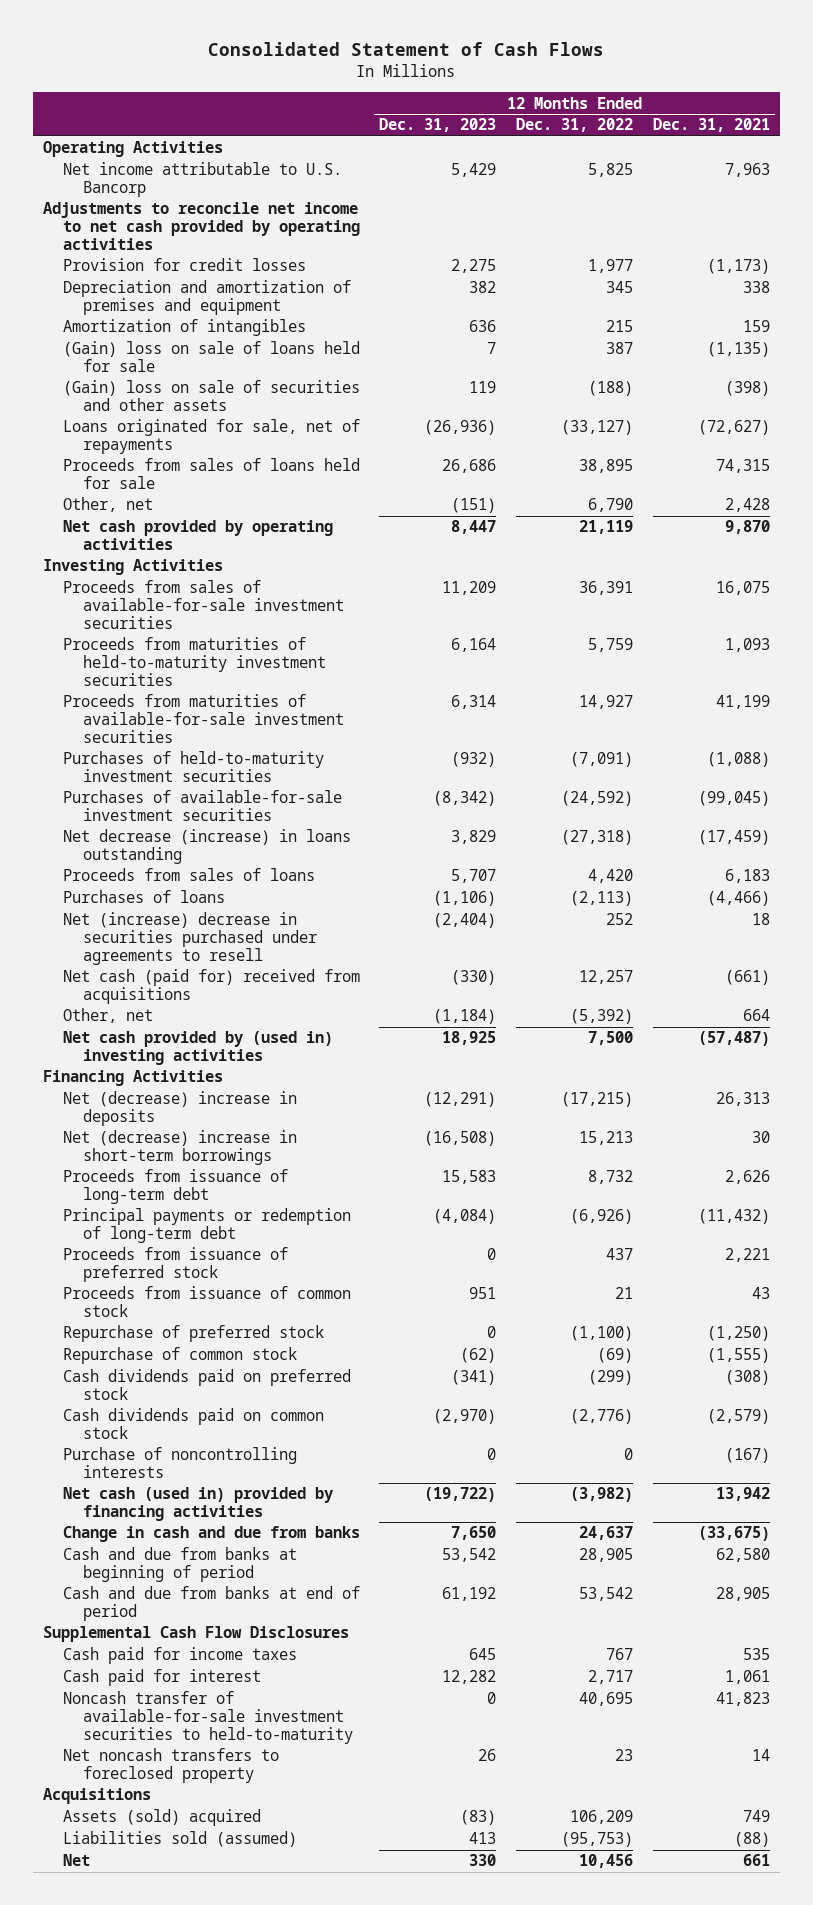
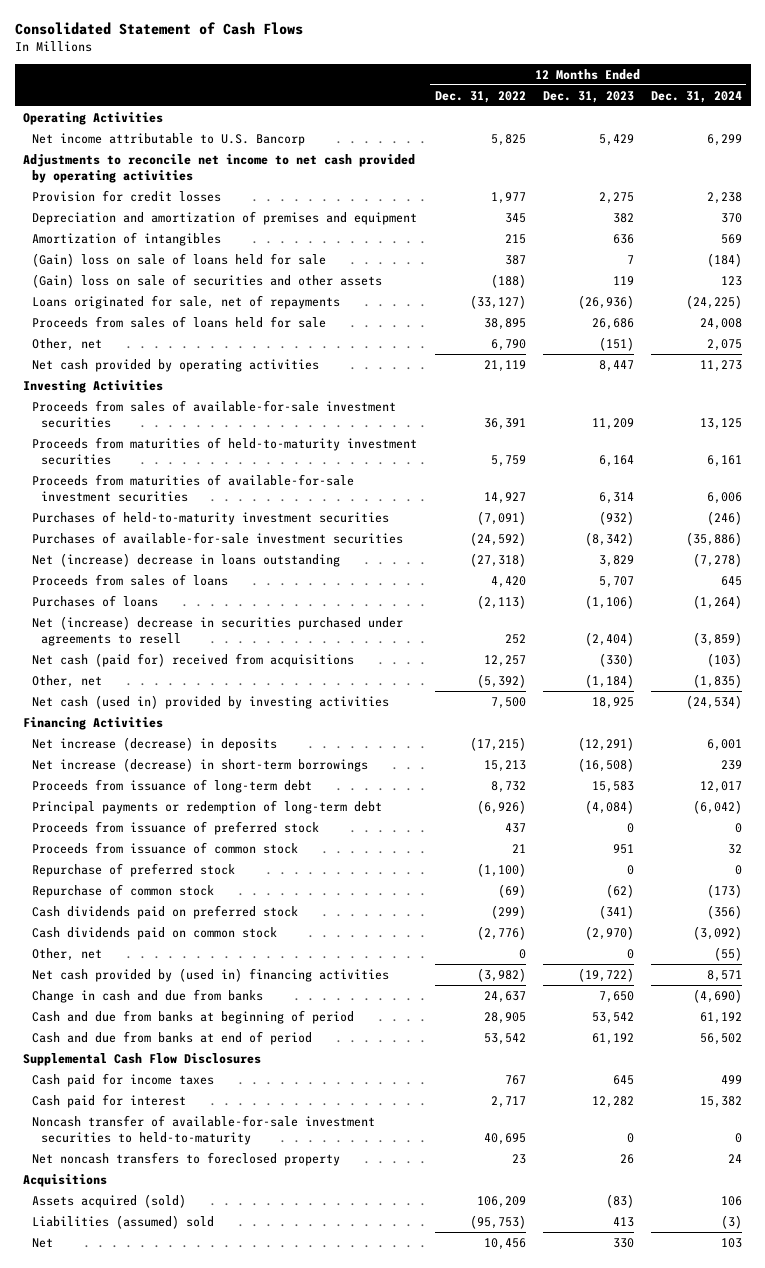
[653,118,771,133] Dec. 31, 2021 -> none
none -> [650,90,742,103] Dec. 31, 2024
[62,829,351,865] Net decrease (increase) in loans outstanding -> [32,552,341,567] Net (increase) decrease in loans outstanding
[62,1031,333,1066] Net cash provided by (used in) investing activities -> [32,694,390,709] Net cash (used in) provided by investing activities
[62,1091,297,1127] Net (decrease) increase in deposits -> [32,736,278,751] Net increase (decrease) in deposits
[62,1130,297,1166] Net (decrease) increase in short-term borrowings -> [32,757,369,772] Net increase (decrease) in short-term borrowings
[62,1447,297,1479] Purchase of noncontrolling interests -> none
none -> [32,947,103,961] Other, net
[62,1487,333,1522] Net cash (used in) provided by financing activities -> [32,967,390,982] Net cash provided by (used in) financing activities
[62,1809,261,1827] Assets (sold) acquired -> [32,1193,187,1208] Assets acquired (sold)
[62,1831,297,1848] Liabilities sold (assumed) -> [32,1214,215,1229] Liabilities (assumed) sold

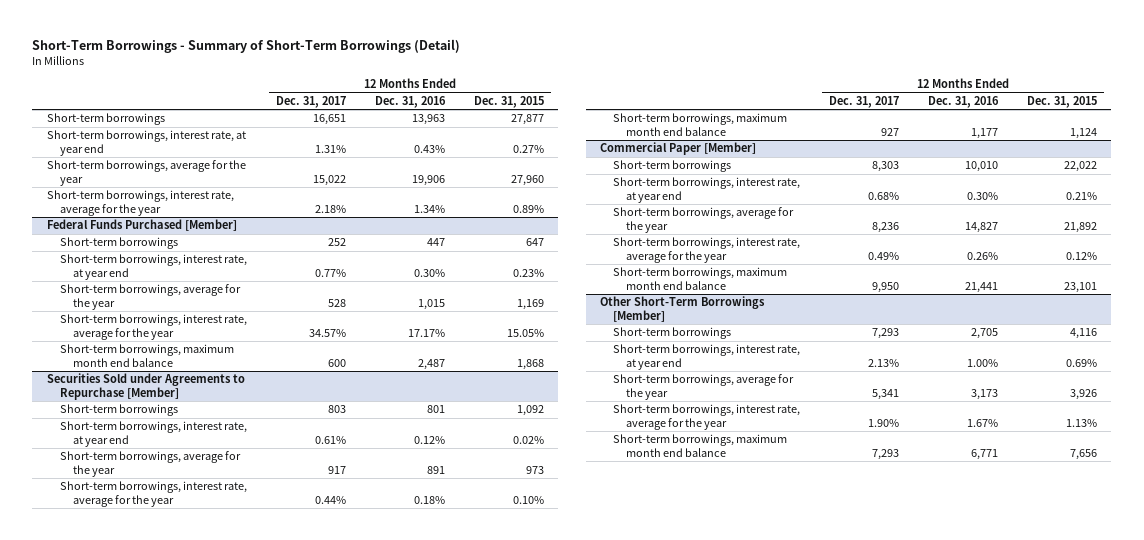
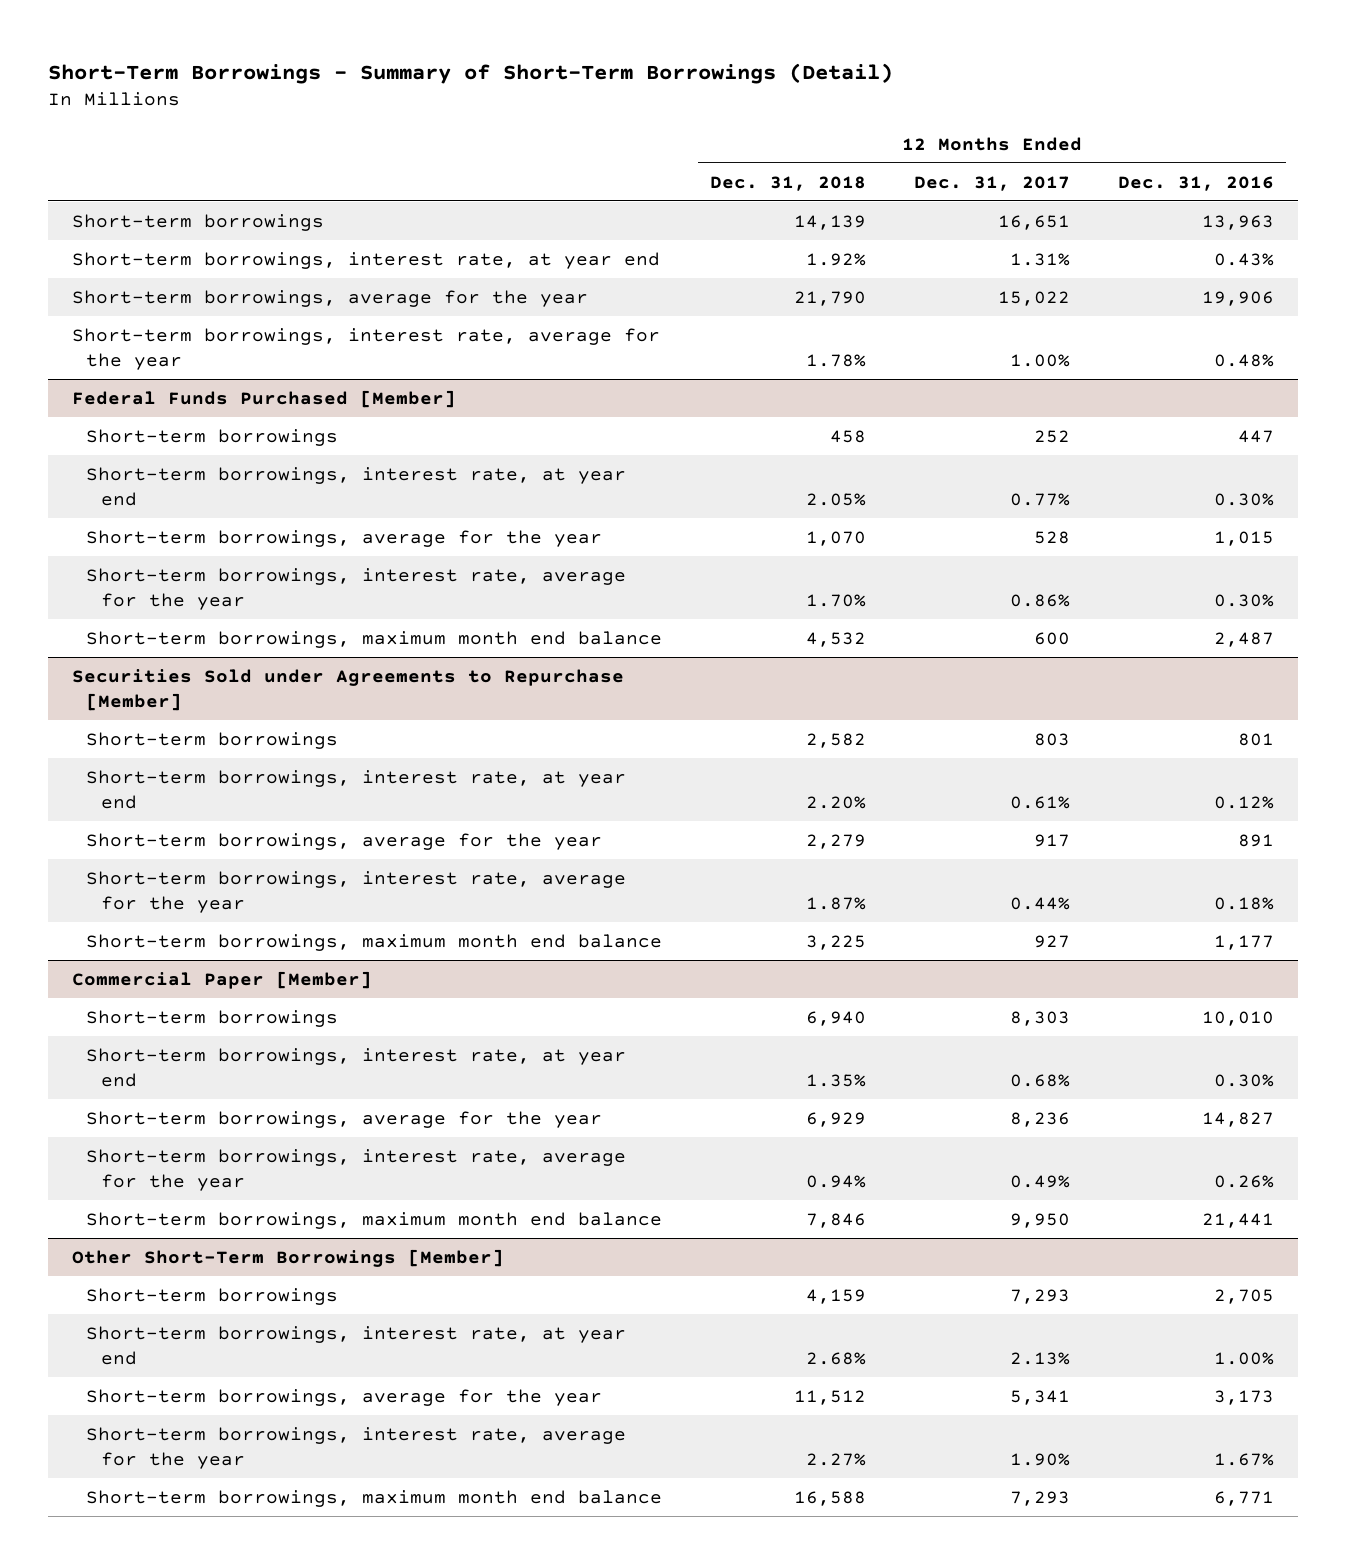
[473,95,544,108] Dec. 31, 2015 -> none
none -> [710,175,867,191] Dec. 31, 2018
[314,204,346,213] 2.18% -> [1010,354,1071,368] 1.00%
[413,204,445,213] 1.34% -> [1213,354,1274,368] 0.48%
[308,328,346,337] 34.57% -> [1010,594,1071,608] 0.86%
[407,328,445,337] 17.17% -> [1213,594,1274,608] 0.30%

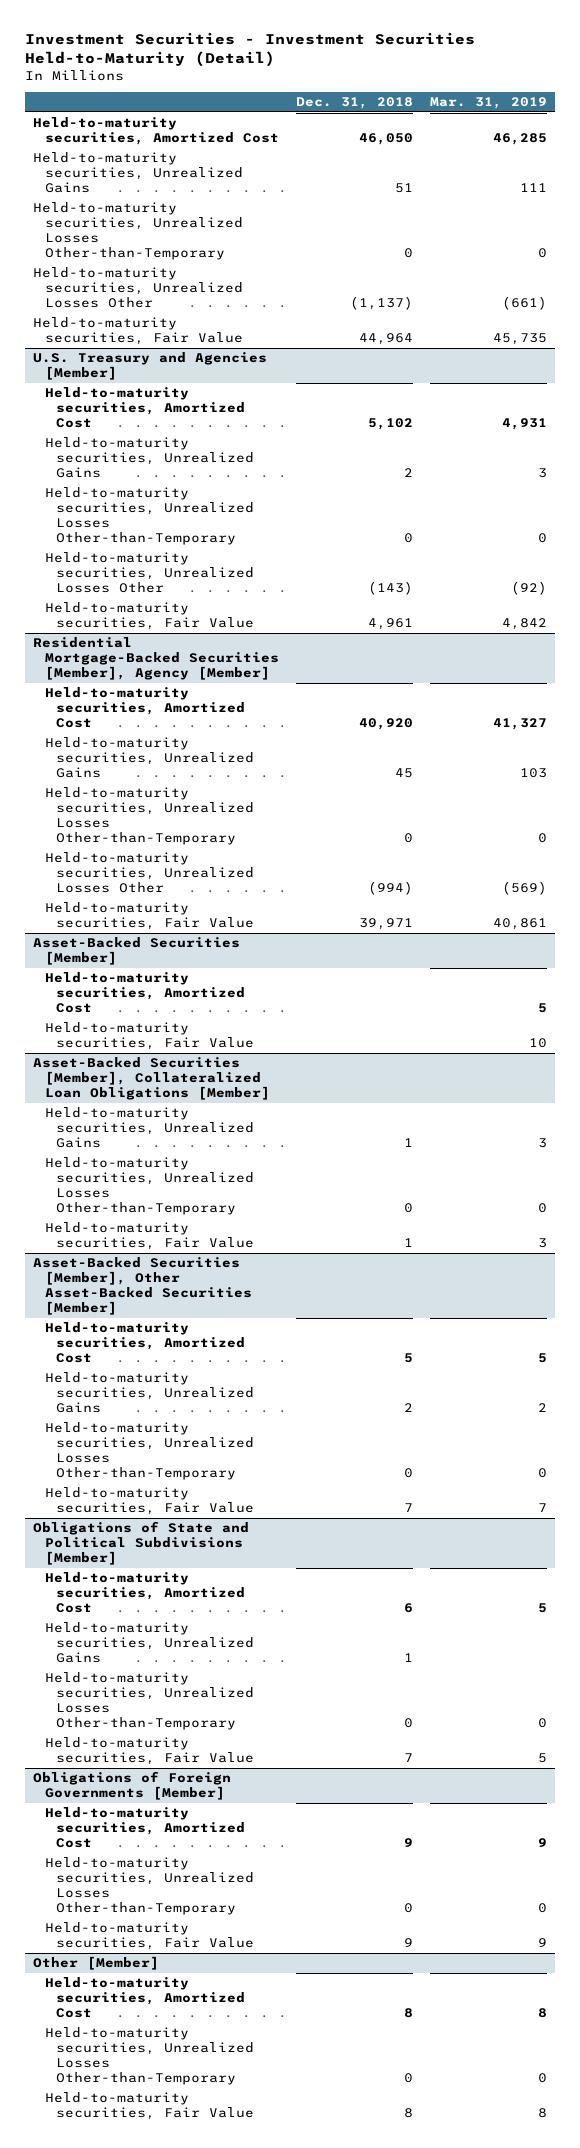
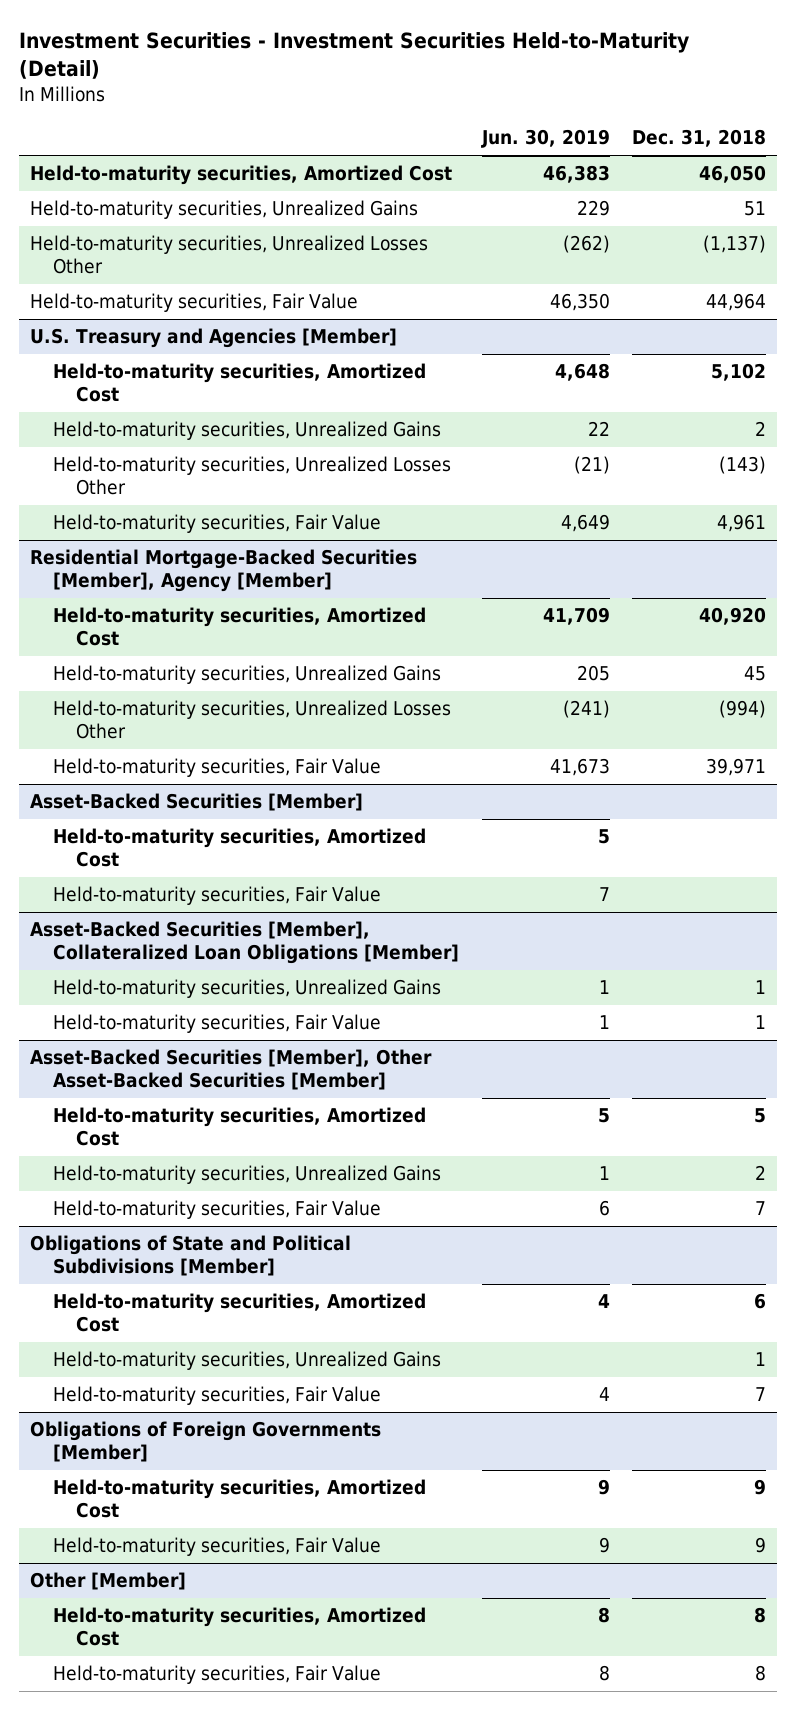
[429,97,547,110] Mar. 31, 2019 -> none
none -> [480,129,610,149] Jun. 30, 2019
[33,202,243,261] Held-to-maturity securities, Unrealized Losses Other-than-Temporary -> none
[44,487,254,546] Held-to-maturity securities, Unrealized Losses Other-than-Temporary -> none
[44,787,254,846] Held-to-maturity securities, Unrealized Losses Other-than-Temporary -> none
[44,1157,254,1216] Held-to-maturity securities, Unrealized Losses Other-than-Temporary -> none
[44,1422,254,1481] Held-to-maturity securities, Unrealized Losses Other-than-Temporary -> none
[44,1672,254,1731] Held-to-maturity securities, Unrealized Losses Other-than-Temporary -> none
[44,1857,254,1916] Held-to-maturity securities, Unrealized Losses Other-than-Temporary -> none
[44,2027,254,2086] Held-to-maturity securities, Unrealized Losses Other-than-Temporary -> none

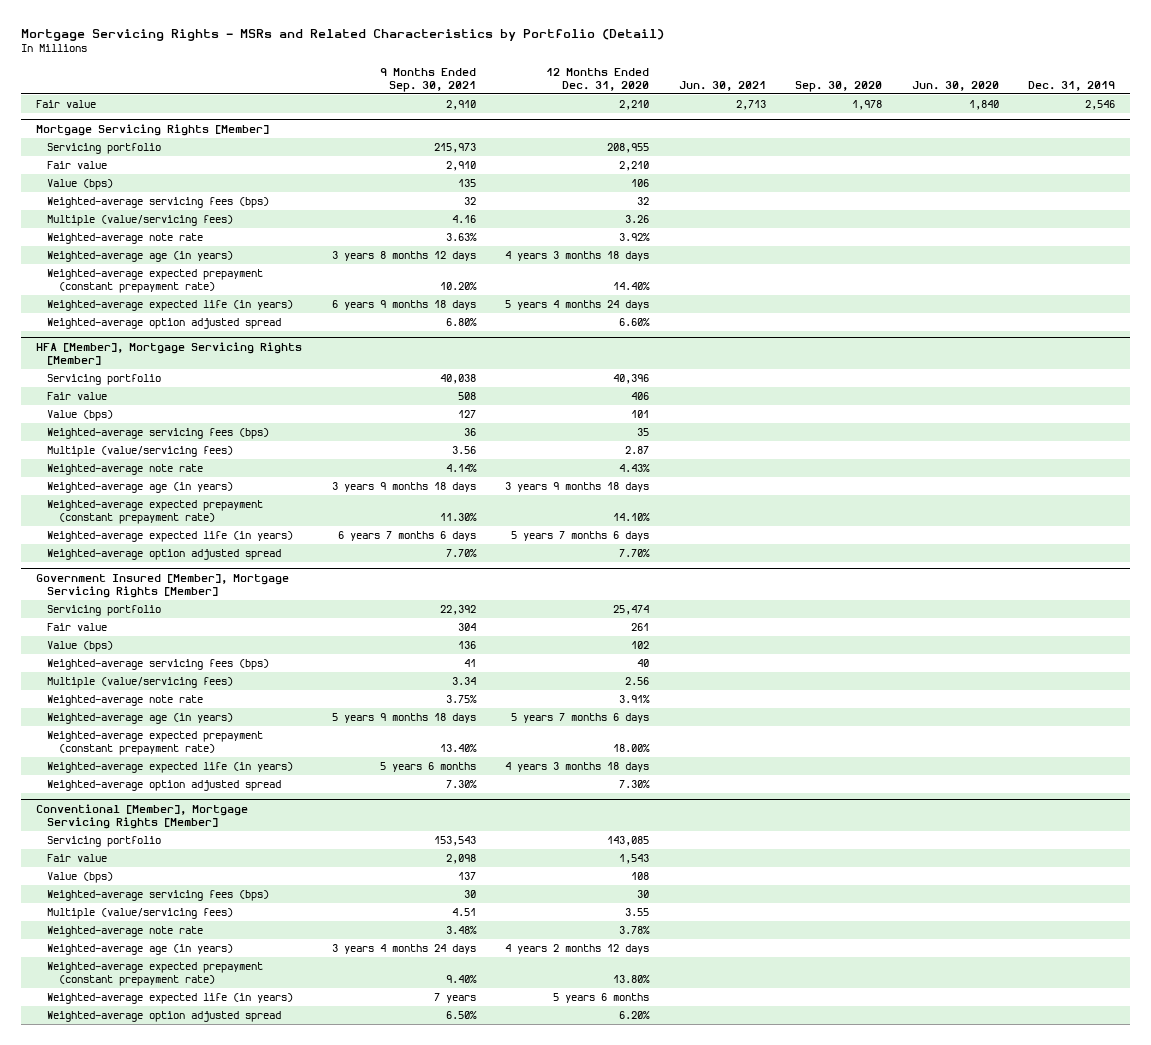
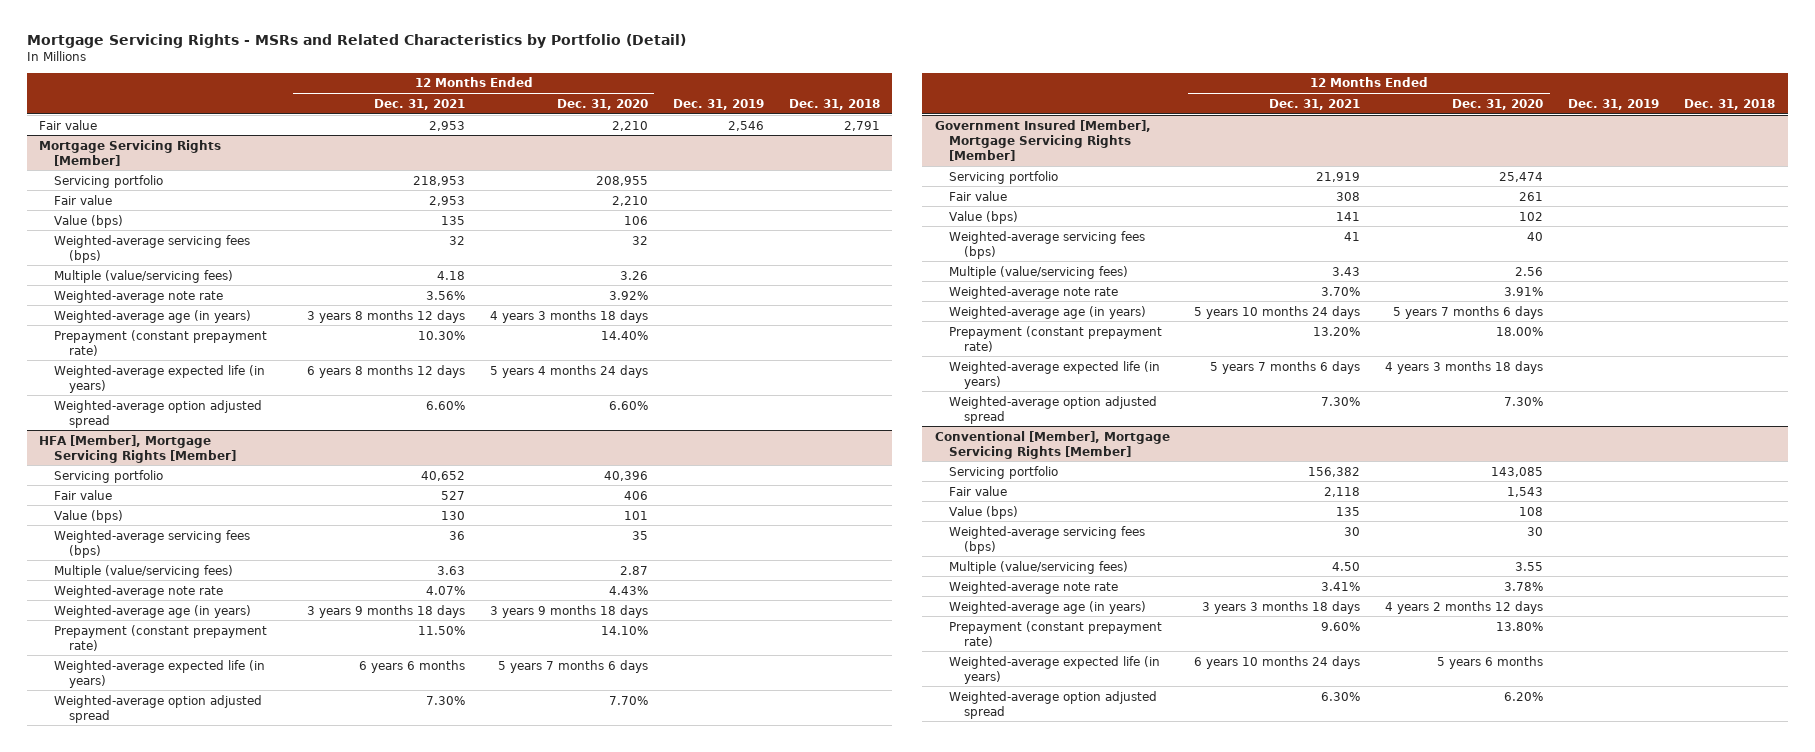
[379,67,476,92] 9 Months Ended Sep. 30, 2021 -> none
[678,80,766,91] Jun. 30, 2021 -> none
[795,80,883,92] Sep. 30, 2020 -> none
[911,80,999,91] Jun. 30, 2020 -> none
none -> [374,98,466,110] Dec. 31, 2021
none -> [788,98,880,110] Dec. 31, 2018
[47,269,264,294] Weighted-average expected prepayment (constant prepayment rate) -> [53,329,267,356] Prepayment (constant prepayment rate)
[47,500,264,525] Weighted-average expected prepayment (constant prepayment rate) -> [53,624,267,651] Prepayment (constant prepayment rate)
[47,731,264,756] Weighted-average expected prepayment (constant prepayment rate) -> [949,325,1163,352] Prepayment (constant prepayment rate)
[47,962,264,987] Weighted-average expected prepayment (constant prepayment rate) -> [949,620,1163,647] Prepayment (constant prepayment rate)

